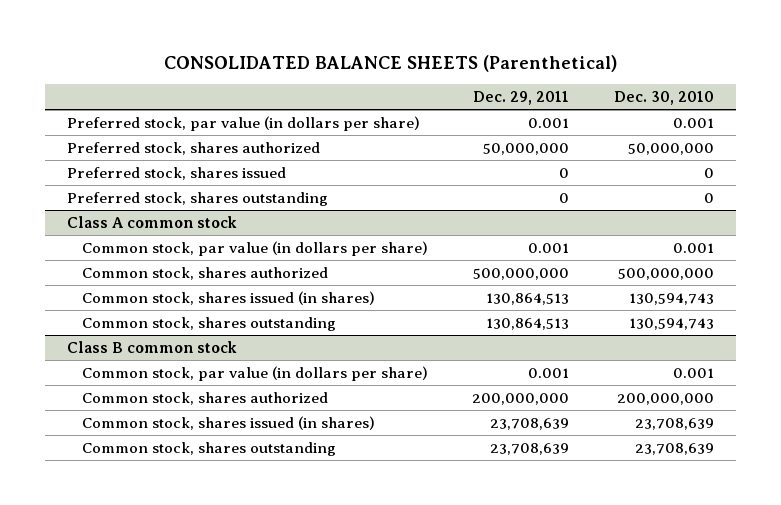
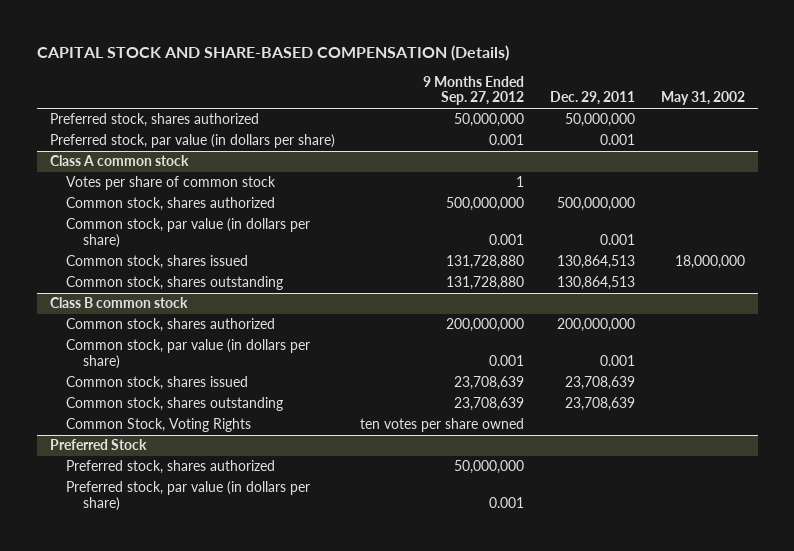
[163,54,617,72] CONSOLIDATED BALANCE SHEETS (Parenthetical) -> [36,44,509,61] CAPITAL STOCK AND SHARE-BASED COMPENSATION (Details)
[613,91,714,106] Dec. 30, 2010 -> none
none -> [423,75,525,106] 9 Months Ended Sep. 27, 2012
none -> [660,91,745,106] May 31, 2002
[67,166,287,180] Preferred stock, shares issued -> none
[67,191,329,206] Preferred stock, shares outstanding -> none
[67,115,421,131] Preferred stock, par value (in dollars per share) -> [49,134,335,149] Preferred stock, par value (in dollars per share)
none -> [66,176,277,191] Votes per share of common stock
[81,240,428,256] Common stock, par value (in dollars per share) -> [66,218,311,249] Common stock, par value (in dollars per share)
[81,290,375,305] Common stock, shares issued (in shares) -> [66,255,249,270] Common stock, shares issued
[81,365,428,381] Common stock, par value (in dollars per share) -> [66,339,311,370] Common stock, par value (in dollars per share)
[81,415,375,430] Common stock, shares issued (in shares) -> [66,376,249,391] Common stock, shares issued
none -> [66,418,252,433] Common Stock, Voting Rights
none -> [49,439,147,451] Preferred Stock
none -> [66,460,276,475] Preferred stock, shares authorized
none -> [66,481,311,512] Preferred stock, par value (in dollars per share)

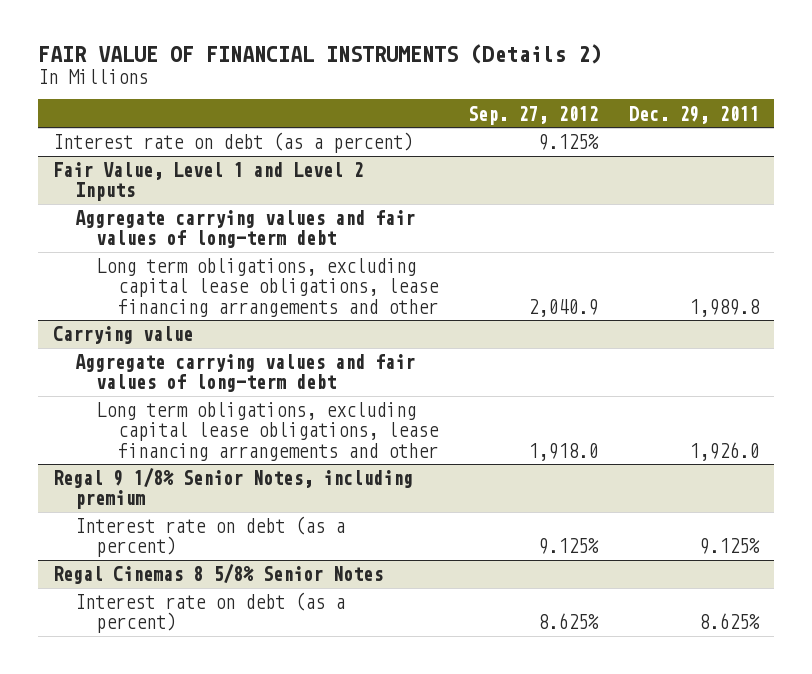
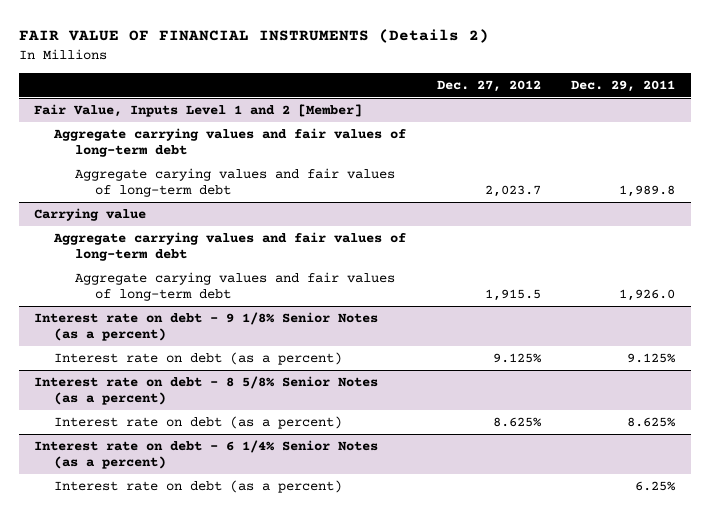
[468,105,599,125] Sep. 27, 2012 -> none
none -> [436,79,541,92] Dec. 27, 2012
[53,132,414,154] Interest rate on debt (as a percent) -> none
[53,162,364,202] Fair Value, Level 1 and Level 2 Inputs -> [34,103,363,117] Fair Value, Inputs Level 1 and 2 [Member]
[96,258,439,317] Long term obligations, excluding capital lease obligations, lease financing arrangements and other -> [74,167,395,197] Aggregate carying values and fair values of long-term debt
[53,468,414,510] Regal 9 1/8% Senior Notes, including premium -> none
[96,402,439,461] Long term obligations, excluding capital lease obligations, lease financing arrangements and other -> [74,271,395,301] Aggregate carying values and fair values of long-term debt
none -> [34,311,379,341] Interest rate on debt - 9 1/8% Senior Notes (as a percent)
[53,564,384,585] Regal Cinemas 8 5/8% Senior Notes -> none
none -> [34,375,379,405] Interest rate on debt - 8 5/8% Senior Notes (as a percent)
none -> [34,439,379,469] Interest rate on debt - 6 1/4% Senior Notes (as a percent)
none -> [54,479,343,493] Interest rate on debt (as a percent)

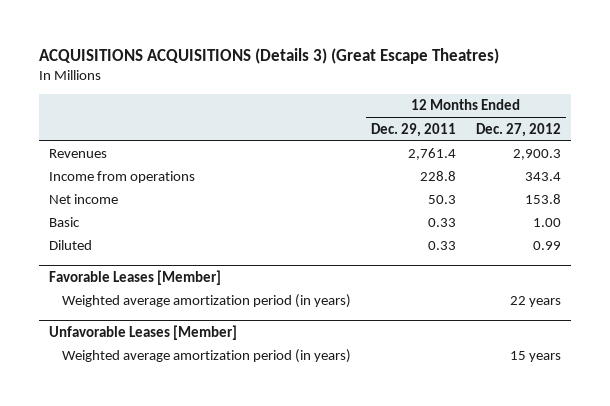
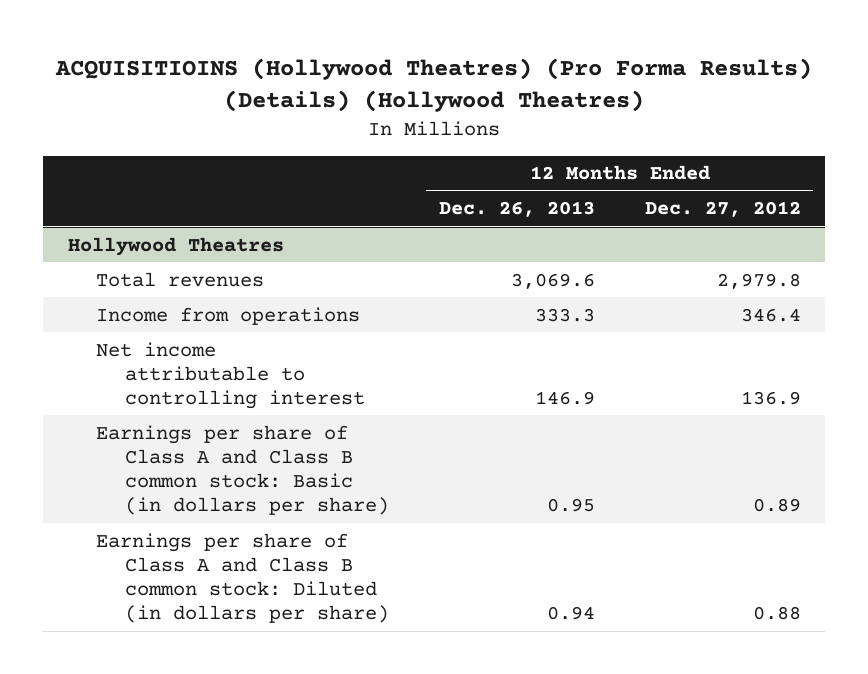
[38,47,499,64] ACQUISITIONS ACQUISITIONS (Details 3) (Great Escape Theatres) -> [55,57,813,112] ACQUISITIOINS (Hollywood Theatres) (Pro Forma Results) (Details) (Hollywood Theatres)
[370,122,456,137] Dec. 29, 2011 -> none
none -> [438,201,595,218] Dec. 26, 2013
[48,217,80,228] Basic -> none
[48,240,92,251] Diluted -> none
[48,270,221,286] Favorable Leases [Member] -> none
[61,294,351,309] Weighted average amortization period (in years) -> none
[48,325,237,341] Unfavorable Leases [Member] -> none
[61,349,351,364] Weighted average amortization period (in years) -> none
none -> [67,236,284,256] Hollywood Theatres
[48,149,107,159] Revenues -> [96,271,265,287] Total revenues
[513,149,562,161] 2,900.3 -> [716,272,801,289] 2,979.8
[525,172,562,182] 343.4 -> [740,307,801,322] 346.4
[48,194,118,205] Net income -> [96,341,365,409] Net income attributable to controlling interest
[525,194,562,205] 153.8 -> [740,390,801,405] 136.9
none -> [96,424,389,516] Earnings per share of Class A and Class B common stock: Basic (in dollars per share)
none -> [96,532,389,624] Earnings per share of Class A and Class B common stock: Diluted (in dollars per share)

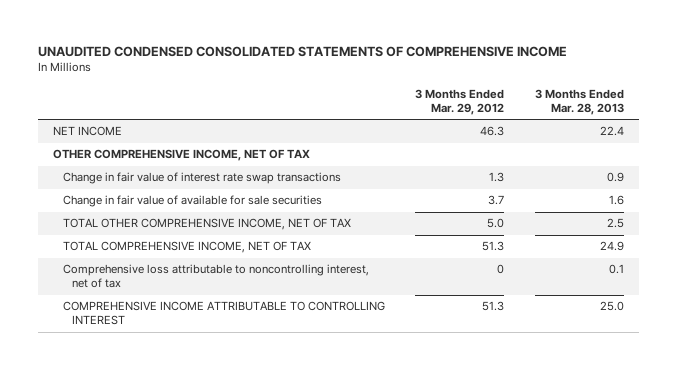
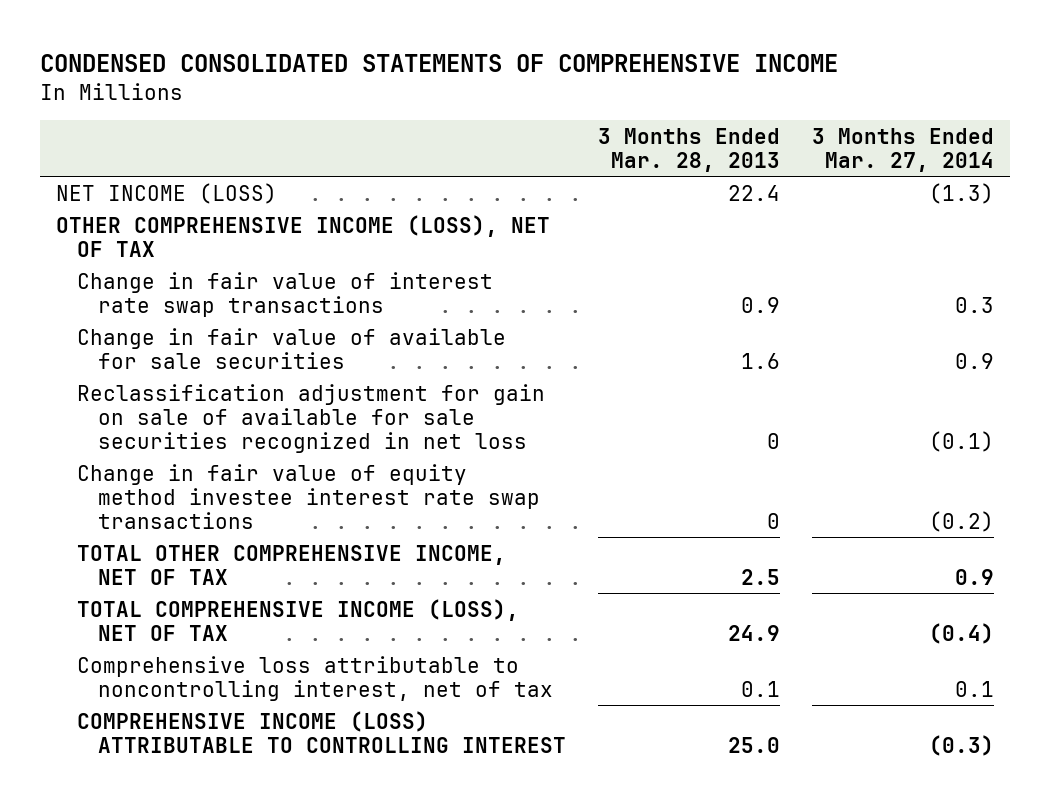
[38,45,568,57] UNAUDITED CONDENSED CONSOLIDATED STATEMENTS OF COMPREHENSIVE INCOME -> [40,54,839,73] CONDENSED CONSOLIDATED STATEMENTS OF COMPREHENSIVE INCOME
[415,89,505,115] 3 Months Ended Mar. 29, 2012 -> none
none -> [811,127,994,172] 3 Months Ended Mar. 27, 2014
[53,126,123,137] NET INCOME -> [56,182,278,204] NET INCOME (LOSS)
[53,149,311,162] OTHER COMPREHENSIVE INCOME, NET OF TAX -> [56,214,551,257] OTHER COMPREHENSIVE INCOME (LOSS), NET OF TAX
none -> [77,383,546,453] Reclassification adjustment for gain on sale of available for sale securities recognized in net loss
none -> [77,463,541,529] Change in fair value of equity method investee interest rate swap transactions
[62,241,311,254] TOTAL COMPREHENSIVE INCOME, NET OF TAX -> [77,598,520,641] TOTAL COMPREHENSIVE INCOME (LOSS), NET OF TAX
[62,301,385,326] COMPREHENSIVE INCOME ATTRIBUTABLE TO CONTROLLING INTEREST -> [77,710,567,753] COMPREHENSIVE INCOME (LOSS) ATTRIBUTABLE TO CONTROLLING INTEREST

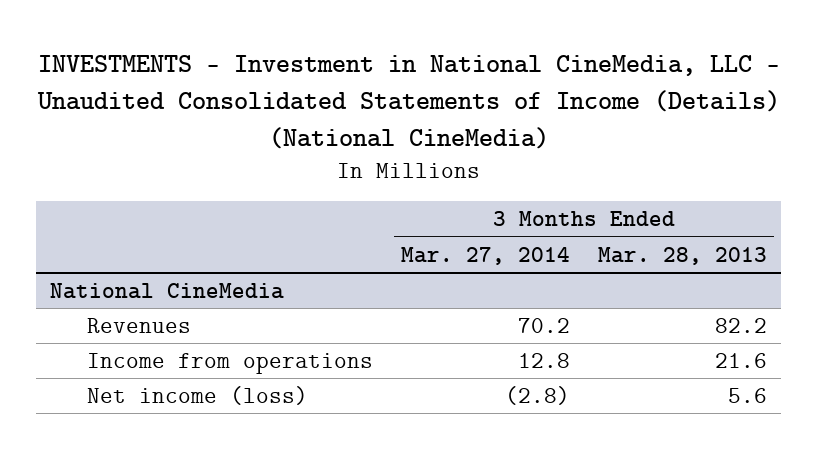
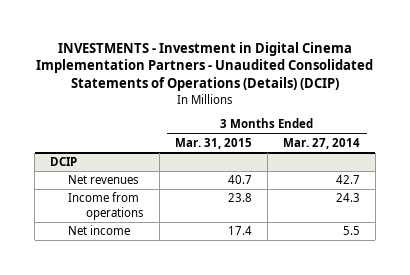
[36,55,780,149] INVESTMENTS - Investment in National CineMedia, LLC - Unaudited Consolidated Statements of Income (Details) (National CineMedia) -> [35,41,373,92] INVESTMENTS - Investment in Digital Cinema Implementation Partners - Unaudited Consolidated Statements of Operations (Details) (DCIP)
[598,246,768,265] Mar. 28, 2013 -> none
none -> [174,137,252,149] Mar. 31, 2015
[49,282,284,299] National CineMedia -> none
none -> [50,157,78,167] DCIP
[87,317,192,333] Revenues -> [68,175,140,185] Net revenues
[518,317,571,333] 70.2 -> [335,175,360,185] 42.7
[518,352,571,368] 12.8 -> [335,193,360,203] 24.3
[87,385,309,405] Net income (loss) -> [68,225,131,236] Net income
[505,385,571,405] (2.8) -> [342,226,360,236] 5.5

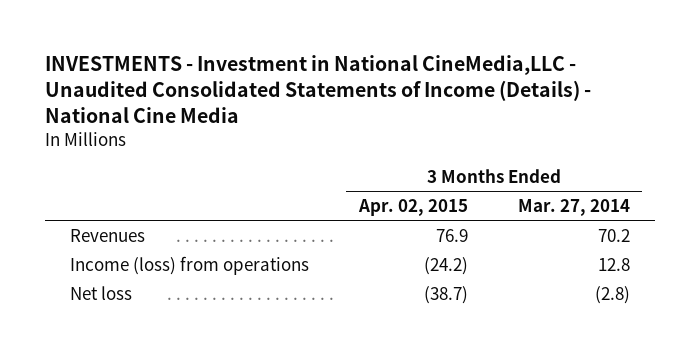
[35,41,373,92] INVESTMENTS - Investment in Digital Cinema Implementation Partners - Unaudited Consolidated Statements of Operations (Details) (DCIP) -> [44,54,591,123] INVESTMENTS - Investment in National CineMedia,LLC - Unaudited Consolidated Statements of Income (Details) - National Cine Media
[174,137,252,149] Mar. 31, 2015 -> none
none -> [357,198,468,216] Apr. 02, 2015
[50,157,78,167] DCIP -> none
[68,175,140,185] Net revenues -> [69,228,145,242] Revenues
[335,175,360,185] 42.7 -> [597,228,630,242] 70.2
[68,192,145,220] Income from operations -> [69,255,309,275] Income (loss) from operations
[335,193,360,203] 24.3 -> [597,257,630,271] 12.8
[68,225,131,236] Net income -> [69,285,132,300] Net loss
[342,226,360,236] 5.5 -> [594,285,630,304] (2.8)

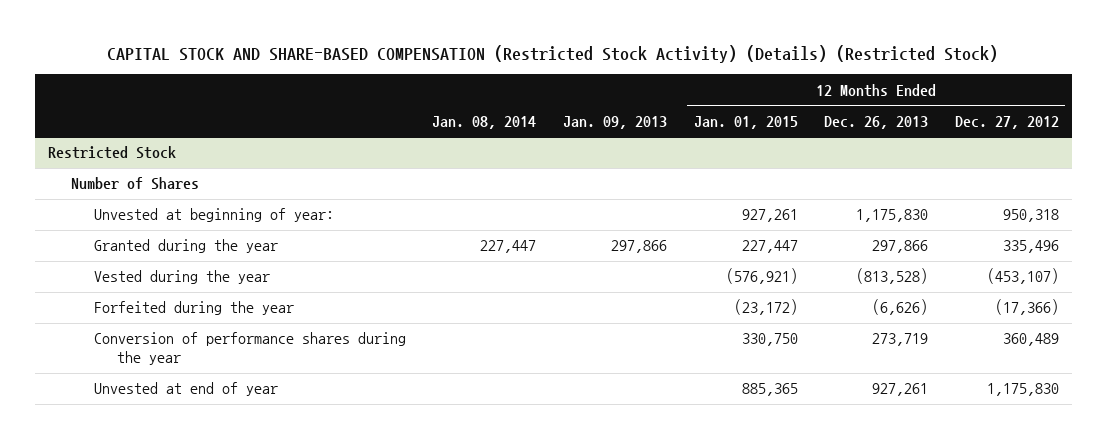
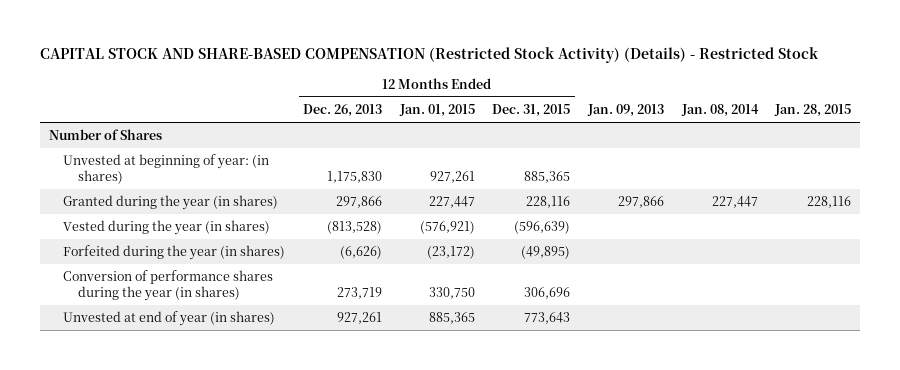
[107,44,999,63] CAPITAL STOCK AND SHARE-BASED COMPENSATION (Restricted Stock Activity) (Details) (Restricted Stock) -> [40,47,820,64] CAPITAL STOCK AND SHARE-BASED COMPENSATION (Restricted Stock Activity) (Details) - Restricted Stock
[954,115,1059,129] Dec. 27, 2012 -> none
none -> [492,103,571,117] Dec. 31, 2015
none -> [774,103,852,117] Jan. 28, 2015
[48,146,177,160] Restricted Stock -> none
[93,208,334,223] Unvested at beginning of year: -> [63,154,270,184] Unvested at beginning of year: (in shares)
[93,239,278,254] Granted during the year -> [63,195,279,211] Granted during the year (in shares)
[93,270,270,285] Vested during the year -> [63,220,271,236] Vested during the year (in shares)
[93,301,294,316] Forfeited during the year -> [63,245,286,261] Forfeited during the year (in shares)
[93,332,406,366] Conversion of performance shares during the year -> [63,270,274,301] Conversion of performance shares during the year (in shares)
[93,382,278,397] Unvested at end of year -> [63,311,276,327] Unvested at end of year (in shares)

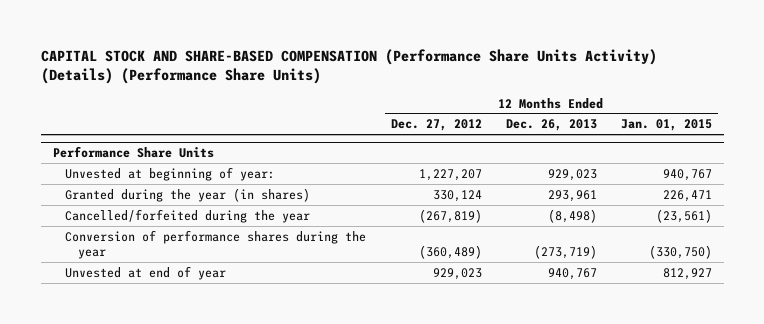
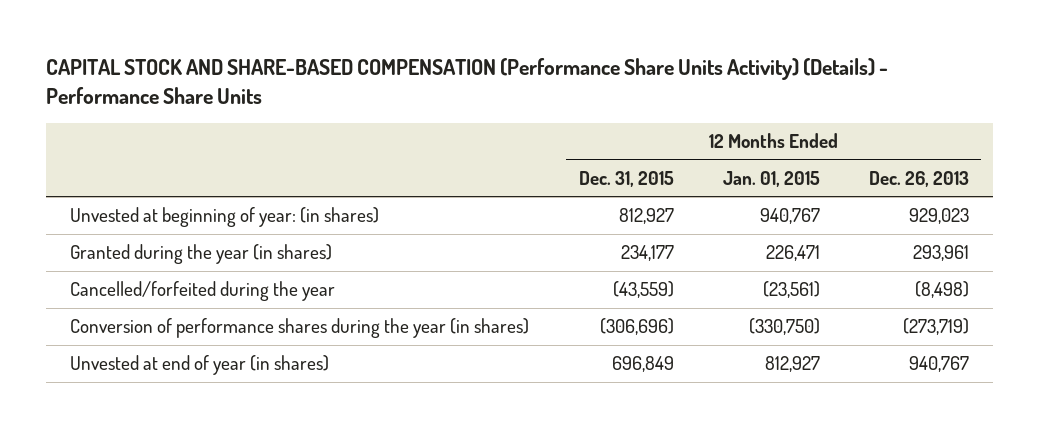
[40,48,657,85] CAPITAL STOCK AND SHARE-BASED COMPENSATION (Performance Share Units Activity) (Details) (Performance Share Units) -> [45,58,888,105] CAPITAL STOCK AND SHARE-BASED COMPENSATION (Performance Share Units Activity) (Details) - Performance Share Units
[390,119,482,132] Dec. 27, 2012 -> none
none -> [578,170,674,187] Dec. 31, 2015
[52,146,214,159] Performance Share Units -> none
[65,166,276,181] Unvested at beginning of year: -> [70,207,380,228] Unvested at beginning of year: (in shares)
[65,229,367,259] Conversion of performance shares during the year -> [70,318,530,339] Conversion of performance shares during the year (in shares)
[65,265,227,280] Unvested at end of year -> [70,355,330,376] Unvested at end of year (in shares)

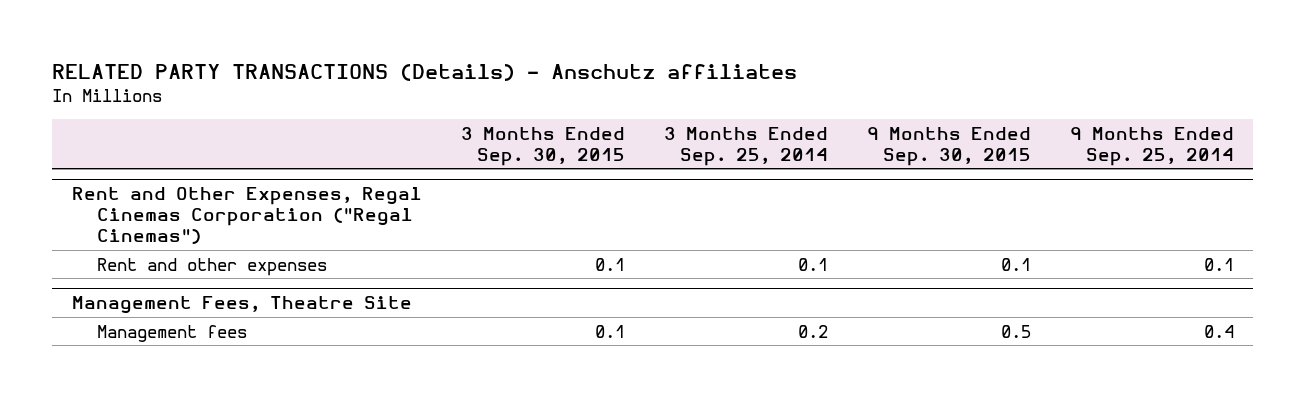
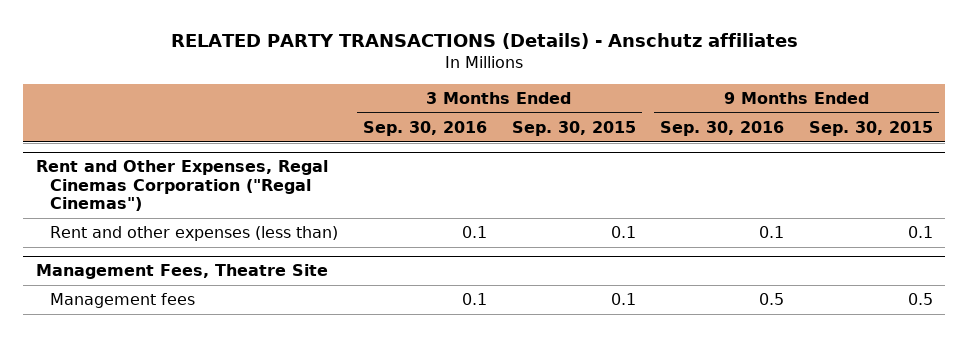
[663,126,828,166] 3 Months Ended Sep. 25, 2014 -> none
[1069,126,1234,166] 9 Months Ended Sep. 25, 2014 -> none
none -> [362,120,487,136] Sep. 30, 2016
none -> [660,120,785,136] Sep. 30, 2016
[97,257,328,276] Rent and other expenses -> [50,226,339,242] Rent and other expenses (less than)

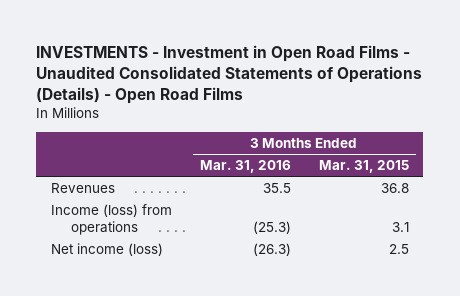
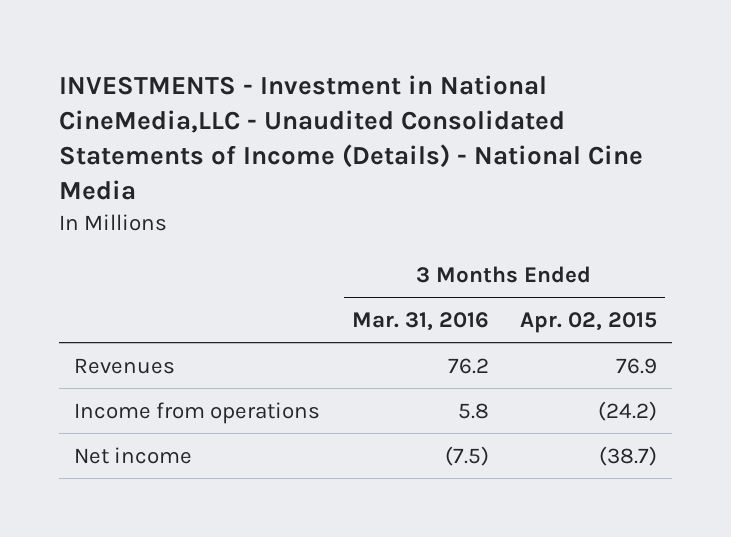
[36,44,423,104] INVESTMENTS - Investment in Open Road Films - Unaudited Consolidated Statements of Operations (Details) - Open Road Films -> [58,74,643,201] INVESTMENTS - Investment in National CineMedia,LLC - Unaudited Consolidated Statements of Income (Details) - National Cine Media
[319,160,410,174] Mar. 31, 2015 -> none
none -> [519,311,657,333] Apr. 02, 2015
[262,183,291,194] 35.5 -> [447,357,489,374] 76.2
[50,204,172,235] Income (loss) from operations -> [74,401,321,424] Income from operations
[252,220,291,234] (25.3) -> [457,402,489,419] 5.8
[50,243,163,257] Net income (loss) -> [74,446,193,464] Net income
[252,243,291,257] (26.3) -> [444,445,489,466] (7.5)

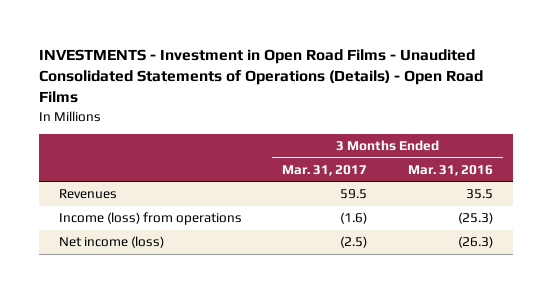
[58,74,643,201] INVESTMENTS - Investment in National CineMedia,LLC - Unaudited Consolidated Statements of Income (Details) - National Cine Media -> [39,49,484,104] INVESTMENTS - Investment in Open Road Films - Unaudited Consolidated Statements of Operations (Details) - Open Road Films
[519,311,657,333] Apr. 02, 2015 -> none
none -> [282,164,368,176] Mar. 31, 2017
[447,357,489,374] 76.2 -> [465,189,493,200] 35.5
[74,401,321,424] Income from operations -> [59,212,243,226] Income (loss) from operations
[457,402,489,419] 5.8 -> [457,212,493,225] (25.3)
[74,446,193,464] Net income -> [59,236,165,249] Net income (loss)
[444,445,489,466] (7.5) -> [457,236,493,249] (26.3)

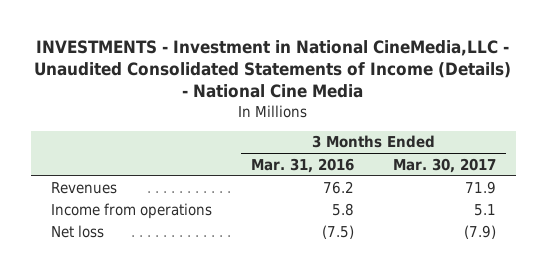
[39,49,484,104] INVESTMENTS - Investment in Open Road Films - Unaudited Consolidated Statements of Operations (Details) - Open Road Films -> [34,39,512,99] INVESTMENTS - Investment in National CineMedia,LLC - Unaudited Consolidated Statements of Income (Details) - National Cine Media
[282,164,368,176] Mar. 31, 2017 -> none
none -> [393,157,497,173] Mar. 30, 2017
[465,189,493,200] 35.5 -> [322,181,354,195] 76.2
[59,212,243,226] Income (loss) from operations -> [50,203,212,220] Income from operations
[457,212,493,225] (25.3) -> [331,203,354,217] 5.8
[59,236,165,249] Net income (loss) -> [50,225,104,239] Net loss
[457,236,493,249] (26.3) -> [321,225,354,240] (7.5)

